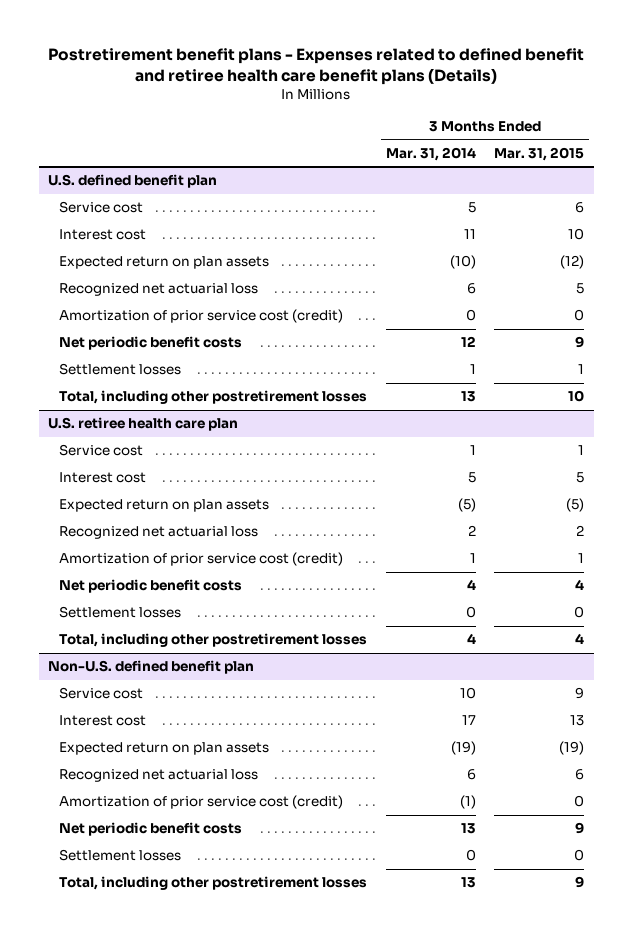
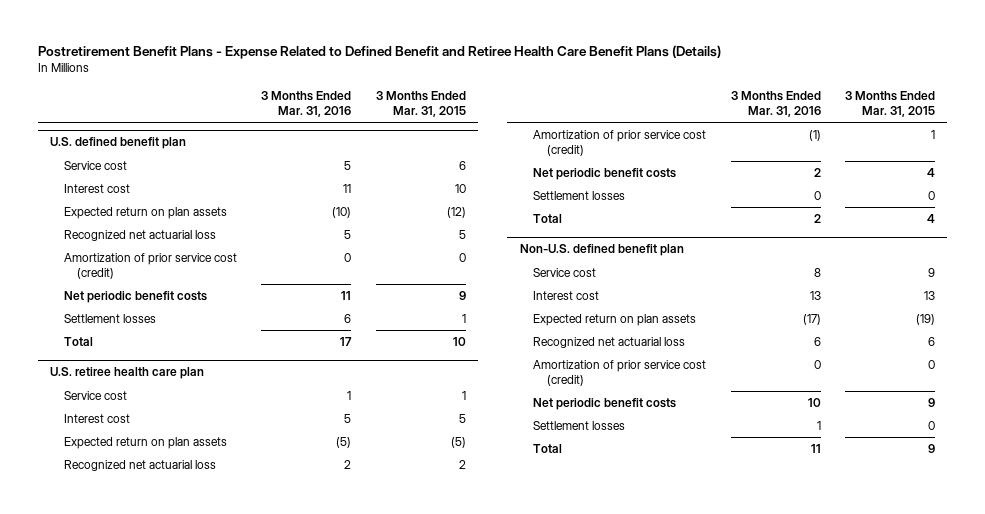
[48,48,585,85] Postretirement benefit plans - Expenses related to defined benefit and retiree health care benefit plans (Details) -> [37,45,721,60] Postretirement Benefit Plans - Expense Related to Defined Benefit and Retiree Health Care Benefit Plans (Details)
[385,146,476,161] Mar. 31, 2014 -> none
none -> [261,91,352,117] 3 Months Ended Mar. 31, 2016
[58,390,367,405] Total, including other postretirement losses -> [63,337,93,347] Total
[58,633,367,648] Total, including other postretirement losses -> [533,214,563,224] Total
[58,876,367,891] Total, including other postretirement losses -> [533,444,563,454] Total

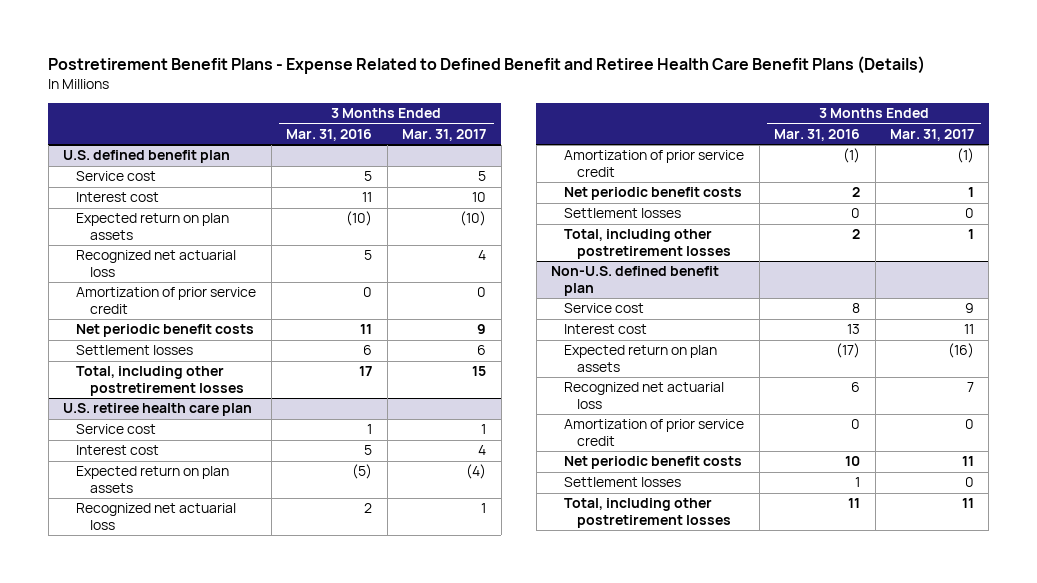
[375,91,466,117] 3 Months Ended Mar. 31, 2015 -> none
none -> [402,128,487,141] Mar. 31, 2017
[63,253,237,279] Amortization of prior service cost (credit) -> [76,287,257,315] Amortization of prior service credit
[63,337,93,347] Total -> [76,366,244,397] Total, including other postretirement losses
[533,130,707,156] Amortization of prior service cost (credit) -> [564,150,745,178] Amortization of prior service credit
[533,214,563,224] Total -> [564,229,732,260] Total, including other postretirement losses
[533,360,707,386] Amortization of prior service cost (credit) -> [564,419,745,447] Amortization of prior service credit
[533,444,563,454] Total -> [564,498,732,529] Total, including other postretirement losses

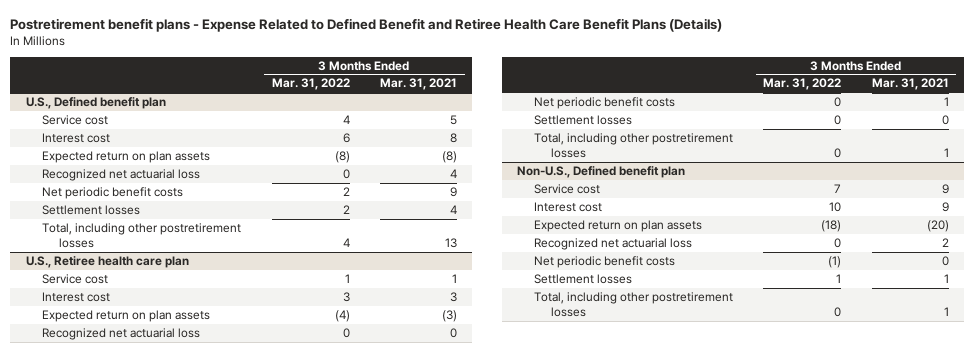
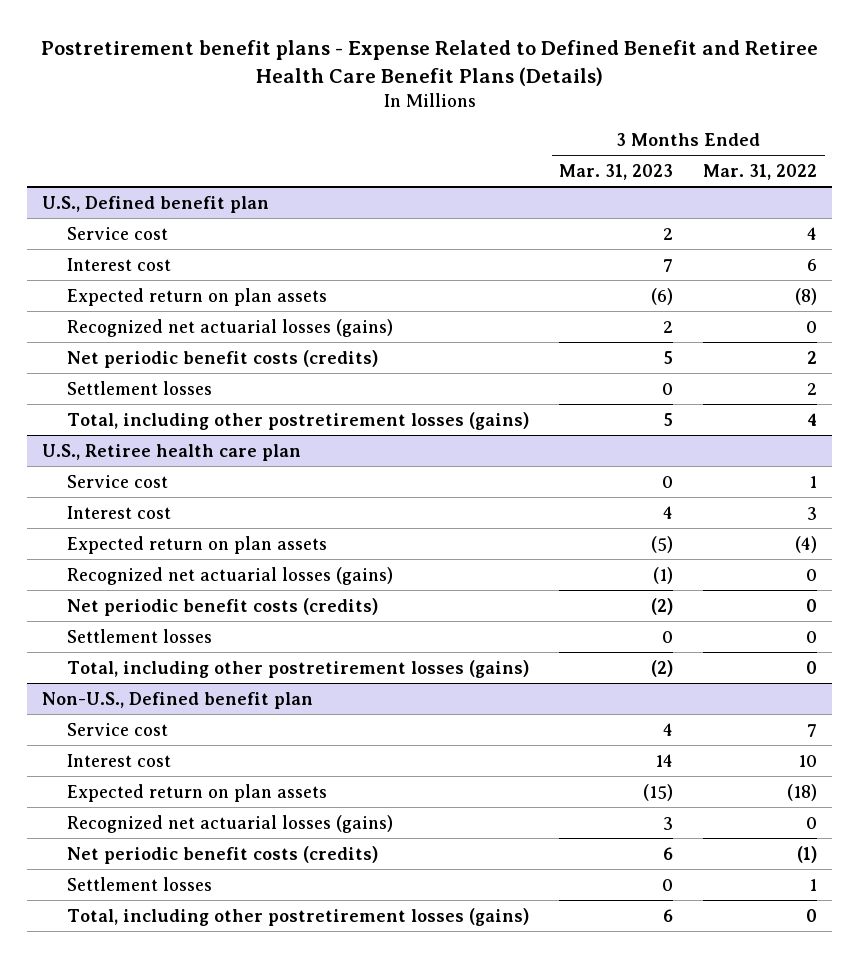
[380,78,458,91] Mar. 31, 2021 -> none
none -> [559,164,674,181] Mar. 31, 2023
[42,169,201,182] Recognized net actuarial loss -> [67,318,394,337] Recognized net actuarial losses (gains)
[42,187,184,200] Net periodic benefit costs -> [67,349,379,368] Net periodic benefit costs (credits)
[42,223,242,249] Total, including other postretirement losses -> [67,411,530,430] Total, including other postretirement losses (gains)
[42,328,201,341] Recognized net actuarial loss -> [67,566,394,585] Recognized net actuarial losses (gains)
[533,97,675,110] Net periodic benefit costs -> [67,597,379,616] Net periodic benefit costs (credits)
[533,133,733,159] Total, including other postretirement losses -> [67,659,530,678] Total, including other postretirement losses (gains)
[533,238,692,251] Recognized net actuarial loss -> [67,814,394,833] Recognized net actuarial losses (gains)
[533,256,675,269] Net periodic benefit costs -> [67,845,379,864] Net periodic benefit costs (credits)
[533,292,733,318] Total, including other postretirement losses -> [67,907,530,926] Total, including other postretirement losses (gains)

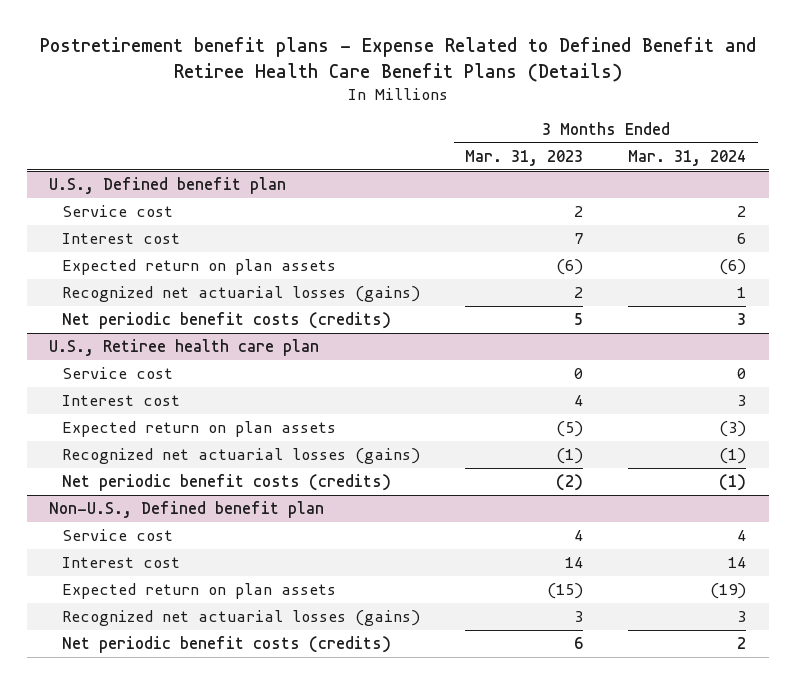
[703,164,818,181] Mar. 31, 2022 -> none
none -> [628,149,747,166] Mar. 31, 2024
[67,380,213,395] Settlement losses -> none
[67,411,530,430] Total, including other postretirement losses (gains) -> none
[67,628,213,643] Settlement losses -> none
[67,659,530,678] Total, including other postretirement losses (gains) -> none
[67,876,213,891] Settlement losses -> none
[67,907,530,926] Total, including other postretirement losses (gains) -> none

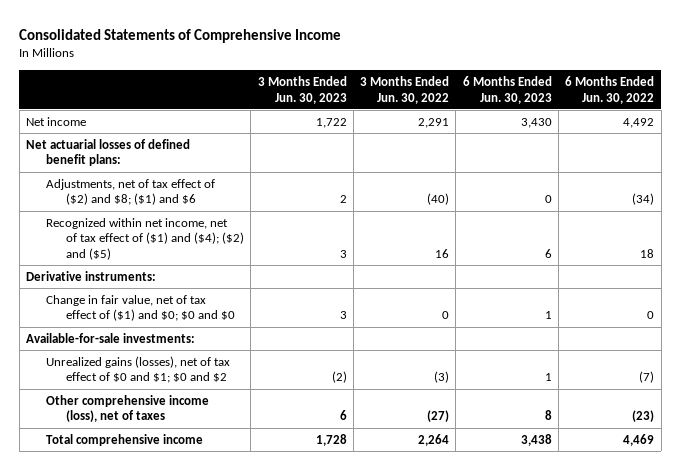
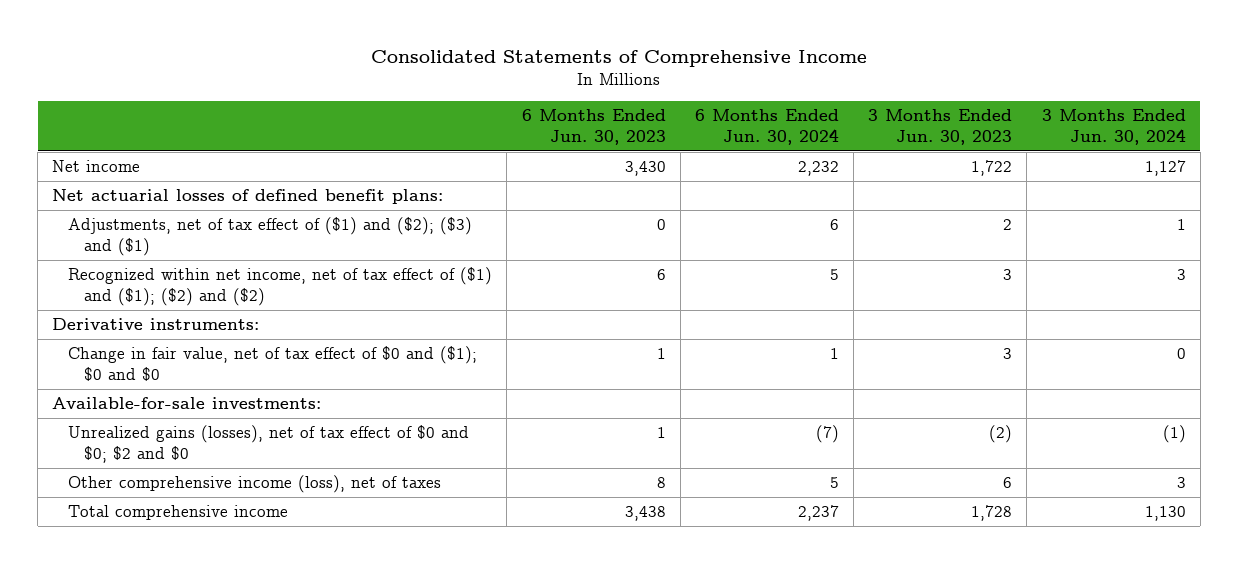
[360,76,450,104] 3 Months Ended Jun. 30, 2022 -> none
[565,76,655,104] 6 Months Ended Jun. 30, 2022 -> none
none -> [694,109,839,146] 6 Months Ended Jun. 30, 2024
none -> [1041,109,1186,146] 3 Months Ended Jun. 30, 2024
[46,178,216,206] Adjustments, net of tax effect of ($2) and $8; ($1) and $6 -> [68,217,473,256] Adjustments, net of tax effect of ($1) and ($2); ($3) and ($1)
[46,217,245,260] Recognized within net income, net of tax effect of ($1) and ($4); ($2) and ($5) -> [68,267,493,306] Recognized within net income, net of tax effect of ($1) and ($1); ($2) and ($2)
[46,294,236,322] Change in fair value, net of tax effect of ($1) and $0; $0 and $0 -> [68,346,478,381] Change in fair value, net of tax effect of $0 and ($1); $0 and $0
[46,355,231,384] Unrealized gains (losses), net of tax effect of $0 and $1; $0 and $2 -> [68,425,470,463] Unrealized gains (losses), net of tax effect of $0 and $0; $2 and $0

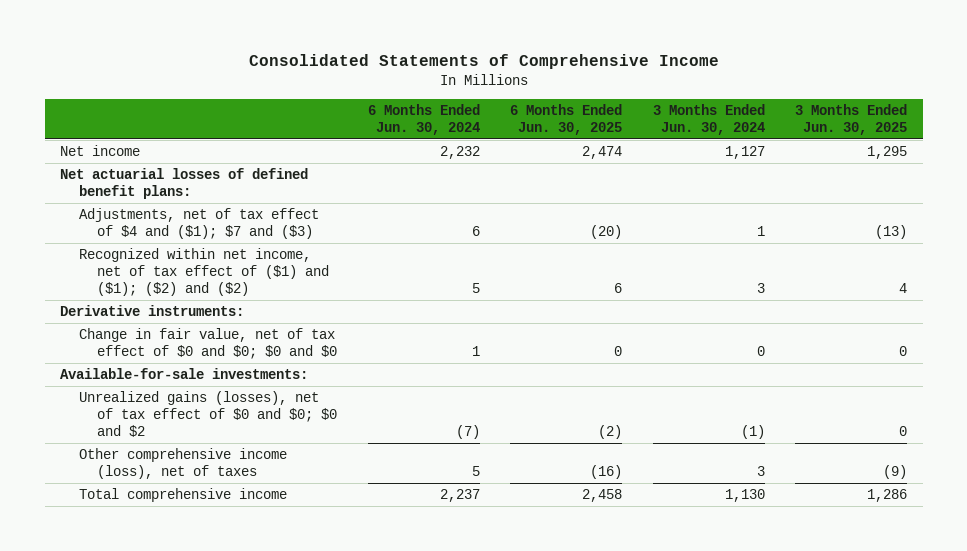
[521,109,666,146] 6 Months Ended Jun. 30, 2023 -> none
[868,109,1013,146] 3 Months Ended Jun. 30, 2023 -> none
none -> [510,103,623,135] 6 Months Ended Jun. 30, 2025
none -> [795,103,908,135] 3 Months Ended Jun. 30, 2025
[68,217,473,256] Adjustments, net of tax effect of ($1) and ($2); ($3) and ($1) -> [78,208,319,240] Adjustments, net of tax effect of $4 and ($1); $7 and ($3)
[68,346,478,381] Change in fair value, net of tax effect of $0 and ($1); $0 and $0 -> [78,328,338,360] Change in fair value, net of tax effect of $0 and $0; $0 and $0
[68,425,470,463] Unrealized gains (losses), net of tax effect of $0 and $0; $2 and $0 -> [78,391,338,438] Unrealized gains (losses), net of tax effect of $0 and $0; $0 and $2

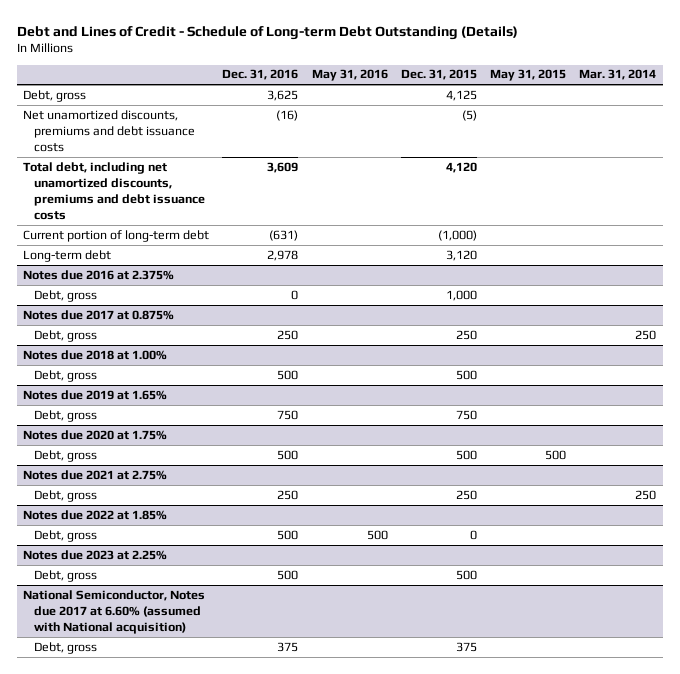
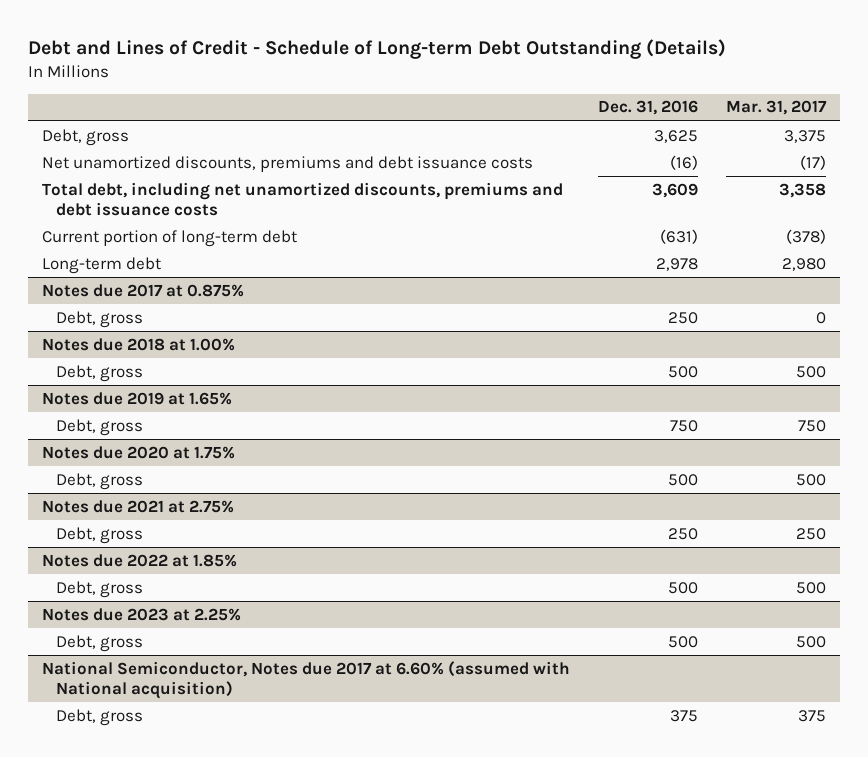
[311,69,388,82] May 31, 2016 -> none
[400,69,477,81] Dec. 31, 2015 -> none
[490,69,567,82] May 31, 2015 -> none
[579,69,657,81] Mar. 31, 2014 -> none
none -> [725,100,827,116] Mar. 31, 2017
[23,269,175,280] Notes due 2016 at 2.375% -> none
[34,289,98,302] Debt, gross -> none

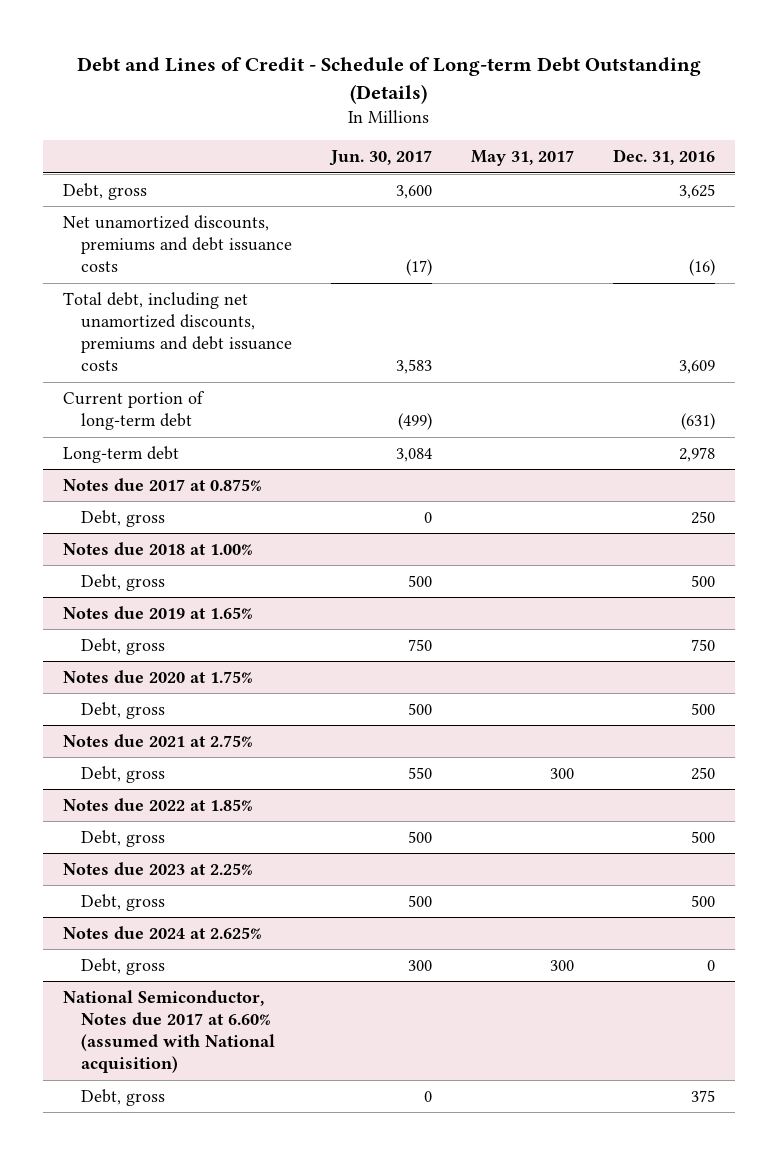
[725,100,827,116] Mar. 31, 2017 -> none
none -> [328,150,432,167] Jun. 30, 2017
none -> [471,150,575,167] May 31, 2017
none -> [62,926,261,940] Notes due 2024 at 2.625%
none -> [80,958,165,976] Debt, gross

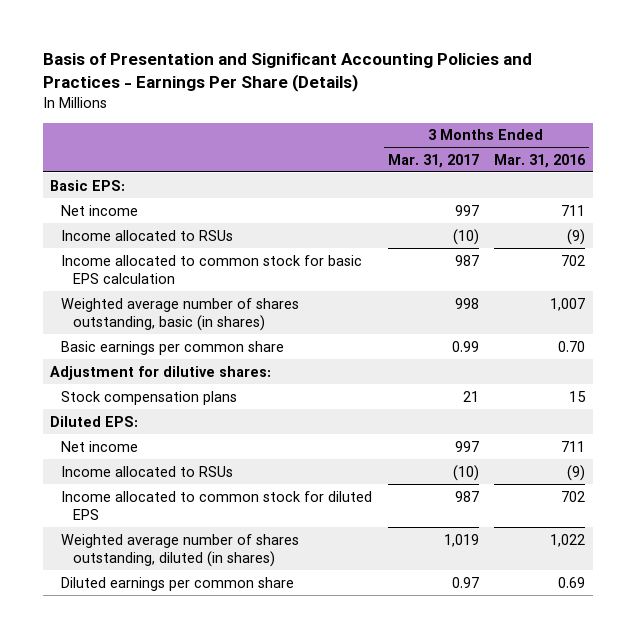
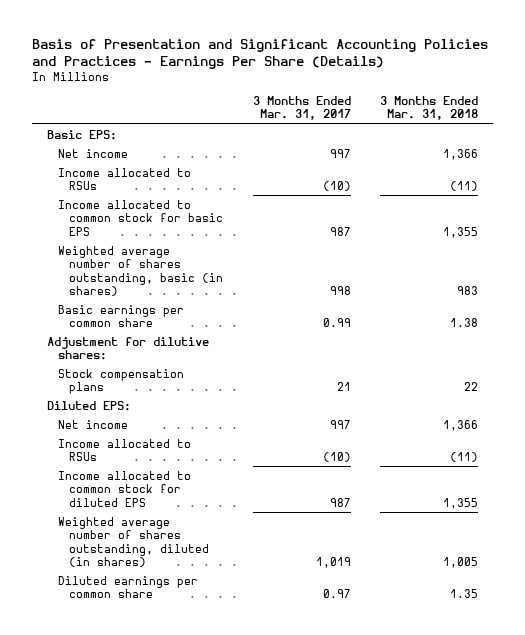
[493,153,586,168] Mar. 31, 2016 -> none
none -> [380,95,479,121] 3 Months Ended Mar. 31, 2018
[61,254,363,285] Income allocated to common stock for basic EPS calculation -> [58,199,224,236] Income allocated to common stock for basic EPS

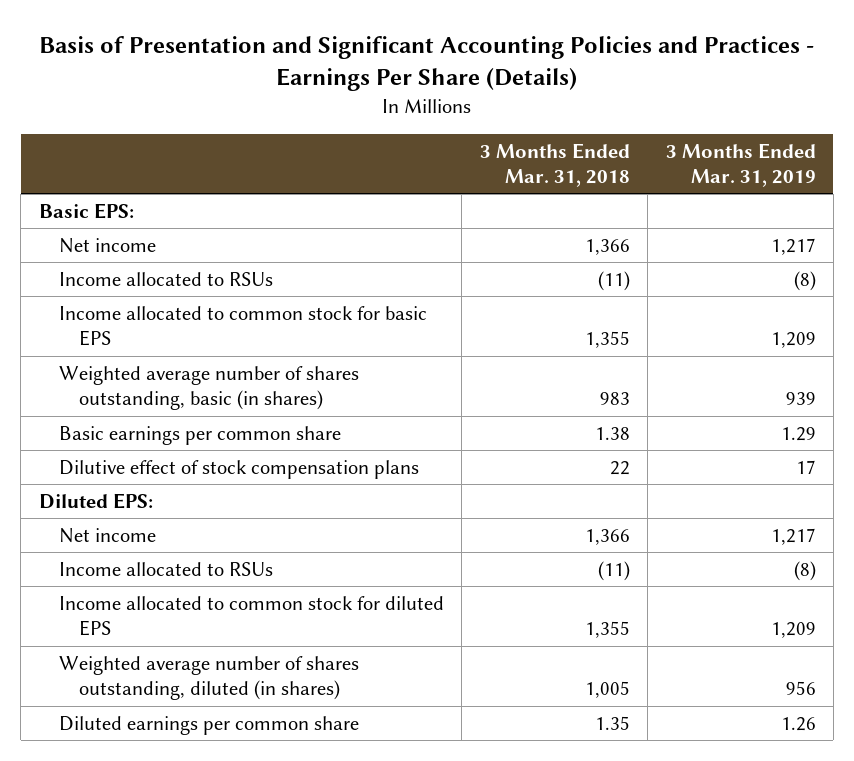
[252,95,351,121] 3 Months Ended Mar. 31, 2017 -> none
none -> [665,142,816,187] 3 Months Ended Mar. 31, 2019
[46,336,209,361] Adjustment for dilutive shares: -> none
[58,368,185,395] Stock compensation plans -> [58,459,419,479] Dilutive effect of stock compensation plans

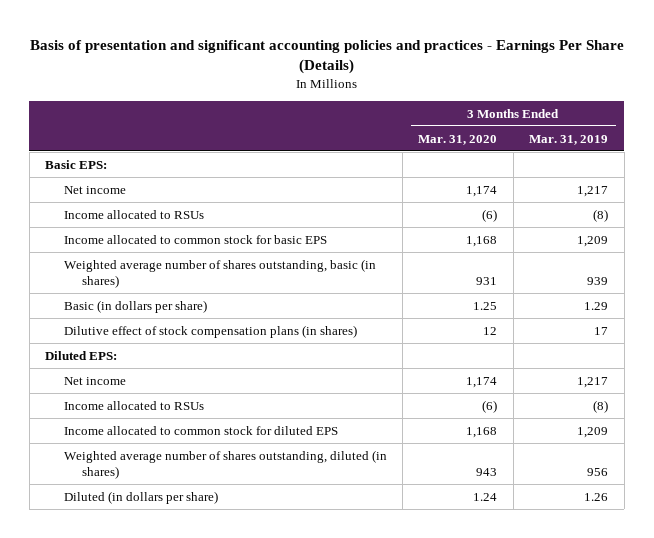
[39,35,815,92] Basis of Presentation and Significant Accounting Policies and Practices - Earnings Per Share (Details) -> [29,39,624,75] Basis of presentation and significant accounting policies and practices - Earnings Per Share (Details)
[479,142,630,187] 3 Months Ended Mar. 31, 2018 -> none
none -> [418,134,498,145] Mar. 31, 2020
[58,425,341,445] Basic earnings per common share -> [63,299,207,313] Basic (in dollars per share)
[58,459,419,479] Dilutive effect of stock compensation plans -> [63,324,357,338] Dilutive effect of stock compensation plans (in shares)
[58,715,359,735] Diluted earnings per common share -> [63,490,218,504] Diluted (in dollars per share)

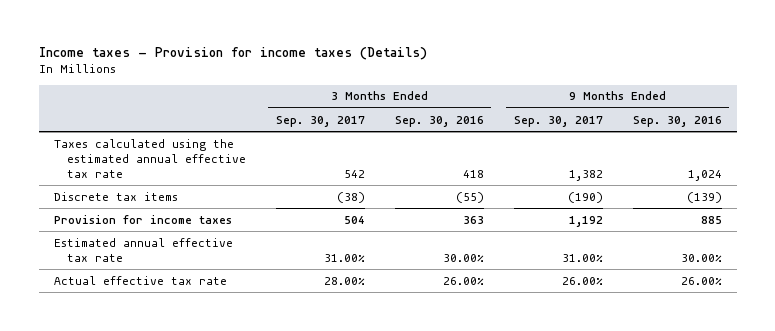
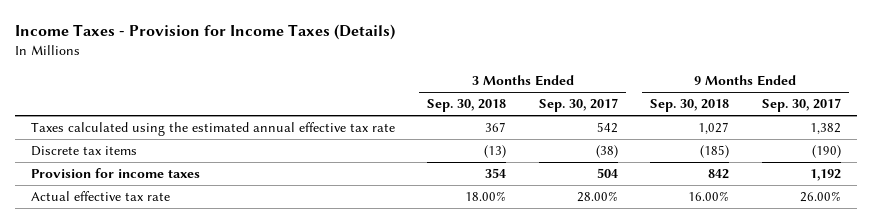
[38,47,427,61] Income taxes - Provision for income taxes (Details) -> [14,24,395,41] Income Taxes - Provision for Income Taxes (Details)
[394,115,484,127] Sep. 30, 2016 -> none
[632,115,722,127] Sep. 30, 2016 -> none
none -> [427,99,507,113] Sep. 30, 2018
none -> [650,99,730,113] Sep. 30, 2018
[53,237,233,262] Estimated annual effective tax rate -> none

